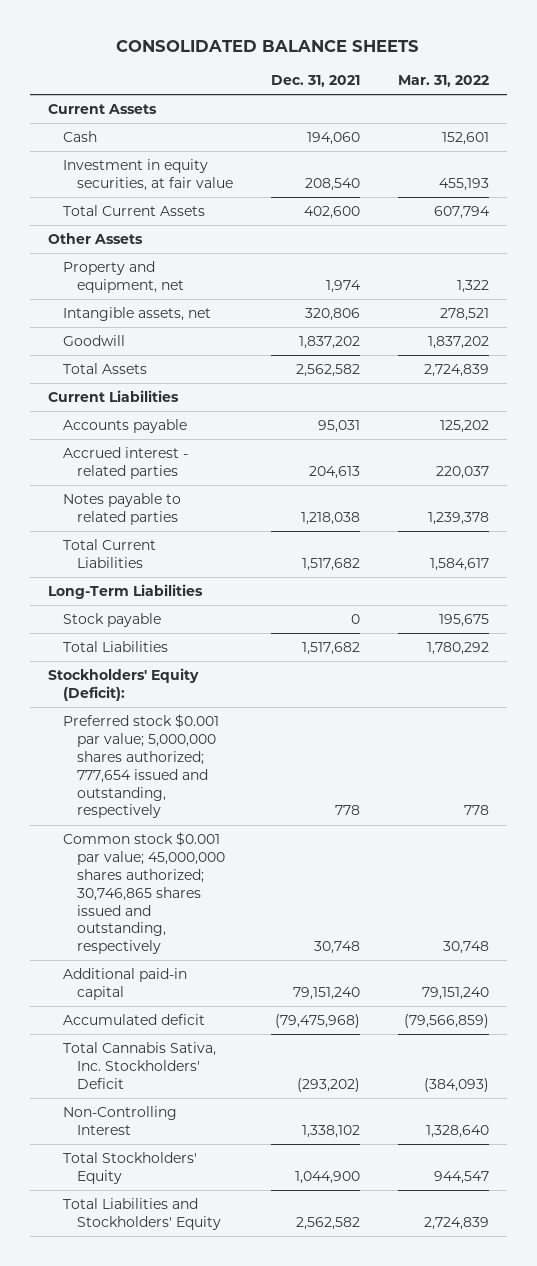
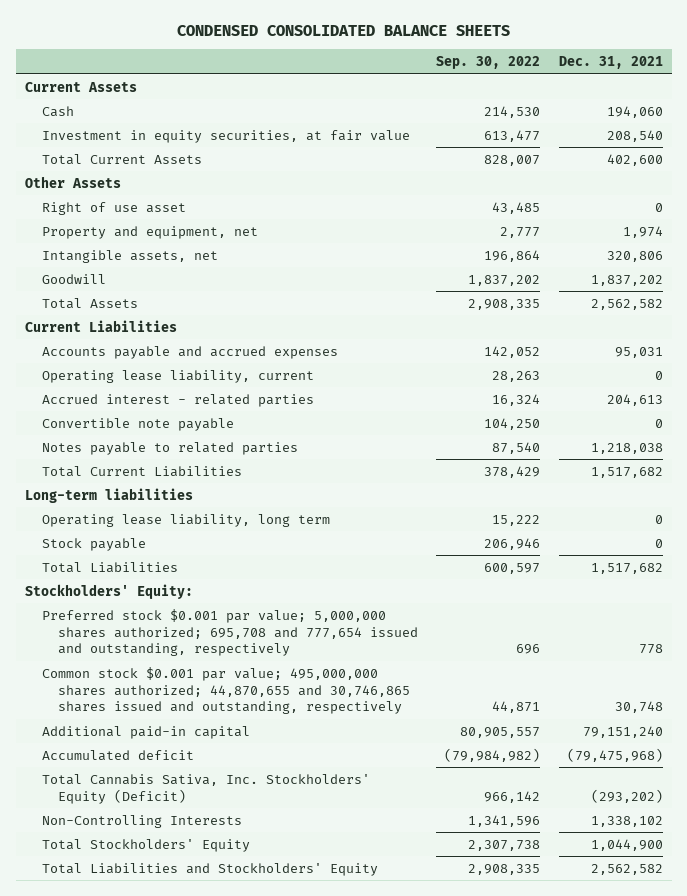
[116,39,420,52] CONSOLIDATED BALANCE SHEETS -> [176,25,510,37] CONDENSED CONSOLIDATED BALANCE SHEETS
[397,74,489,87] Mar. 31, 2022 -> none
none -> [436,56,541,70] Sep. 30, 2022
none -> [41,201,186,215] Right of use asset
[62,419,187,434] Accounts payable -> [41,345,338,359] Accounts payable and accrued expenses
none -> [41,369,314,383] Operating lease liability, current
none -> [41,417,234,431] Convertible note payable
[48,584,204,600] Long-Term Liabilities -> [24,487,193,503] Long-term liabilities
none -> [41,513,330,527] Operating lease liability, long term
[48,668,200,702] Stockholders' Equity (Deficit): -> [24,583,193,599] Stockholders' Equity:
[62,714,219,819] Preferred stock $0.001 par value; 5,000,000 shares authorized; 777,654 issued and outstanding, respectively -> [41,608,419,657] Preferred stock $0.001 par value; 5,000,000 shares authorized; 695,708 and 777,654 issued and outstanding, respectively
[62,832,226,955] Common stock $0.001 par value; 45,000,000 shares authorized; 30,746,865 shares issued and outstanding, respectively -> [41,666,411,715] Common stock $0.001 par value; 495,000,000 shares authorized; 44,870,655 and 30,746,865 shares issued and outstanding, respectively
[62,1042,216,1089] Total Cannabis Sativa, Inc. Stockholders' Deficit -> [41,773,370,804] Total Cannabis Sativa, Inc. Stockholders' Equity (Deficit)
[62,1106,177,1136] Non-Controlling Interest -> [41,814,242,828] Non-Controlling Interests

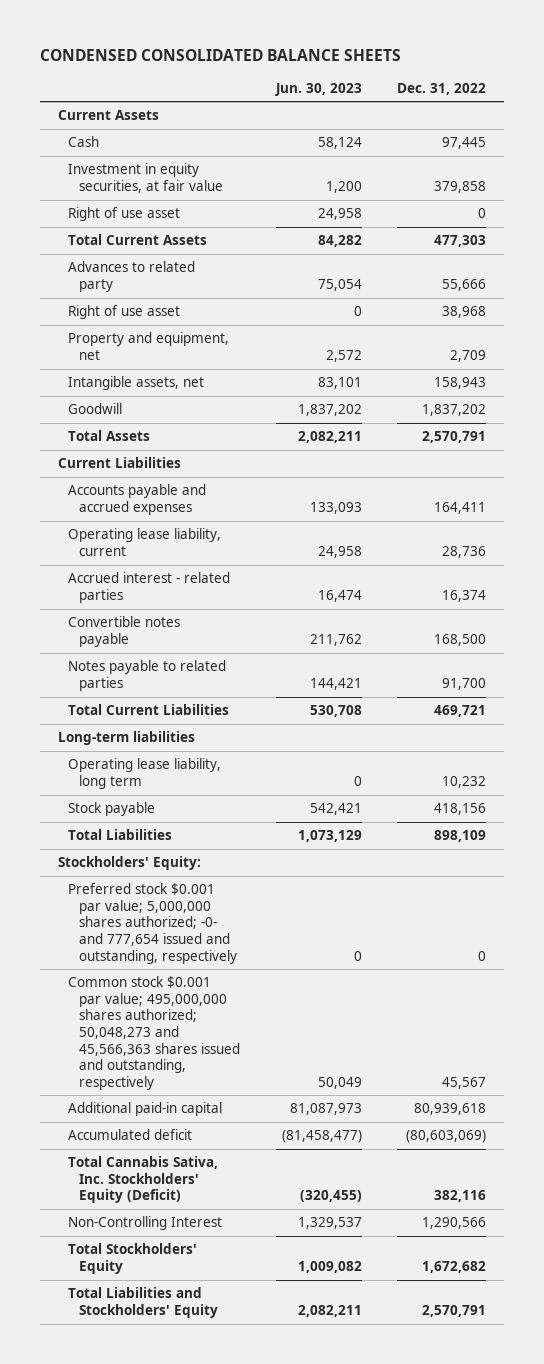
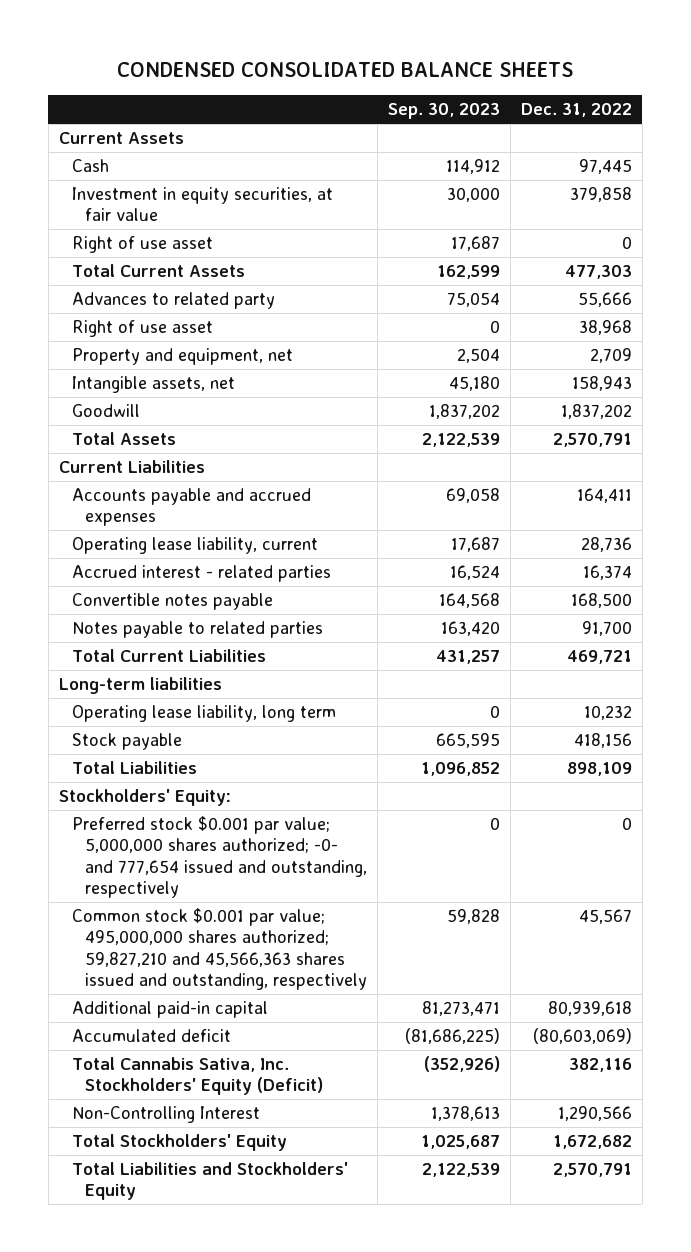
[274,82,362,96] Jun. 30, 2023 -> none
none -> [388,103,501,120] Sep. 30, 2023
[68,976,241,1090] Common stock $0.001 par value; 495,000,000 shares authorized; 50,048,273 and 45,566,363 shares issued and outstanding, respectively -> [72,908,368,990] Common stock $0.001 par value; 495,000,000 shares authorized; 59,827,210 and 45,566,363 shares issued and outstanding, respectively

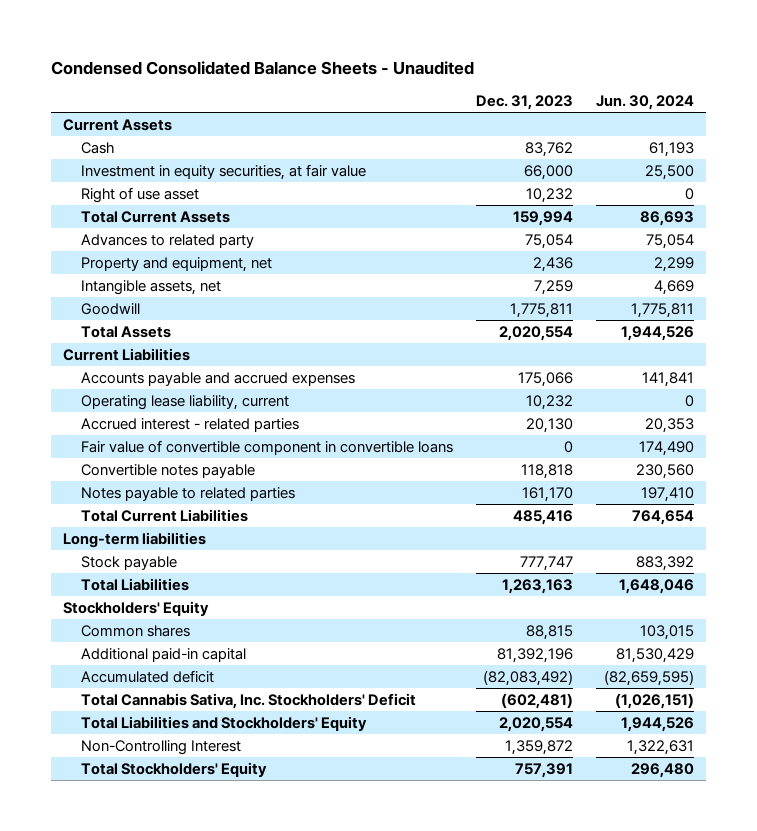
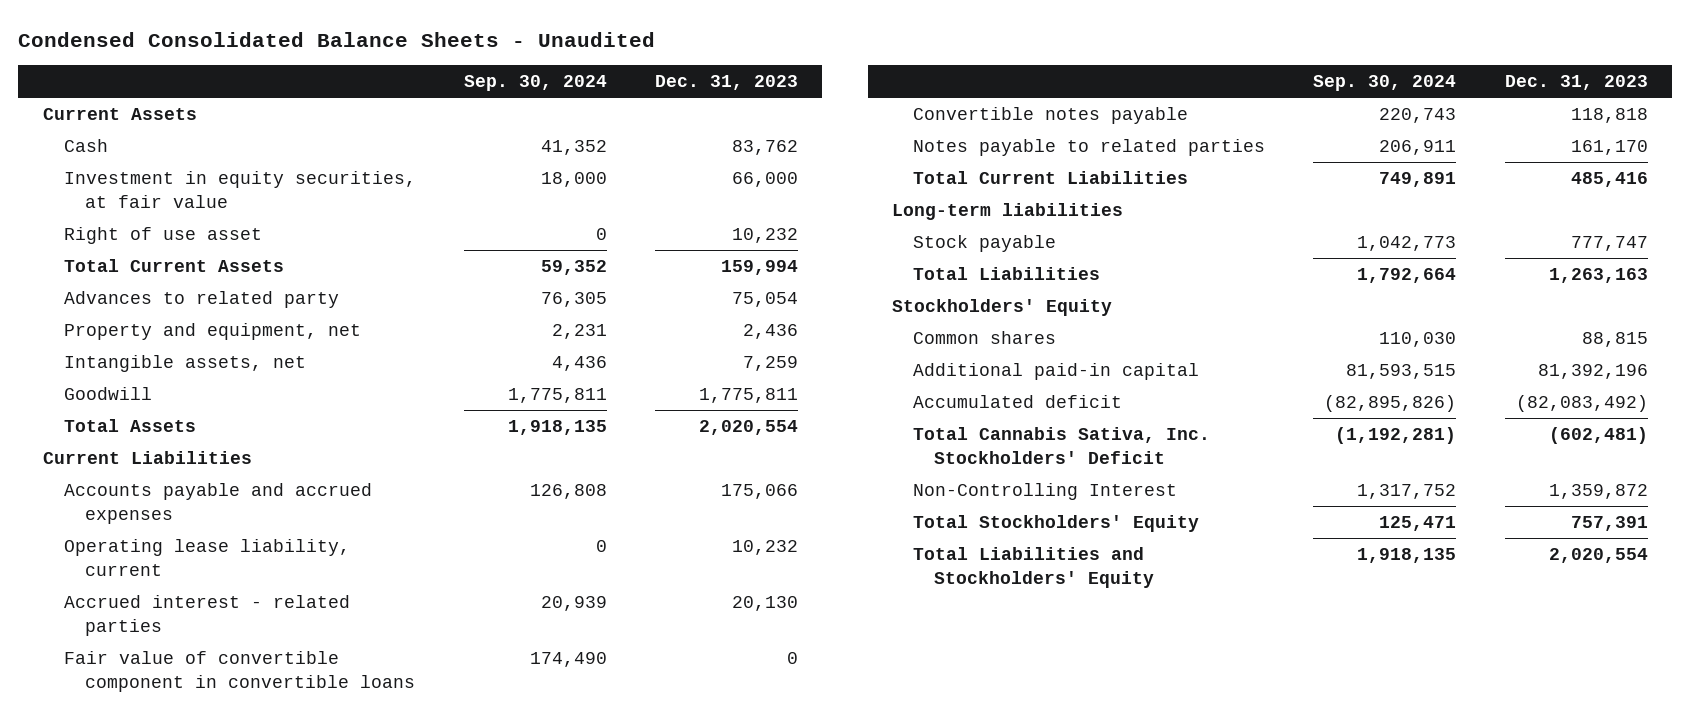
[596,94,695,110] Jun. 30, 2024 -> none
none -> [464,75,608,92] Sep. 30, 2024
[80,716,367,732] Total Liabilities and Stockholders' Equity -> [913,547,1155,588] Total Liabilities and Stockholders' Equity

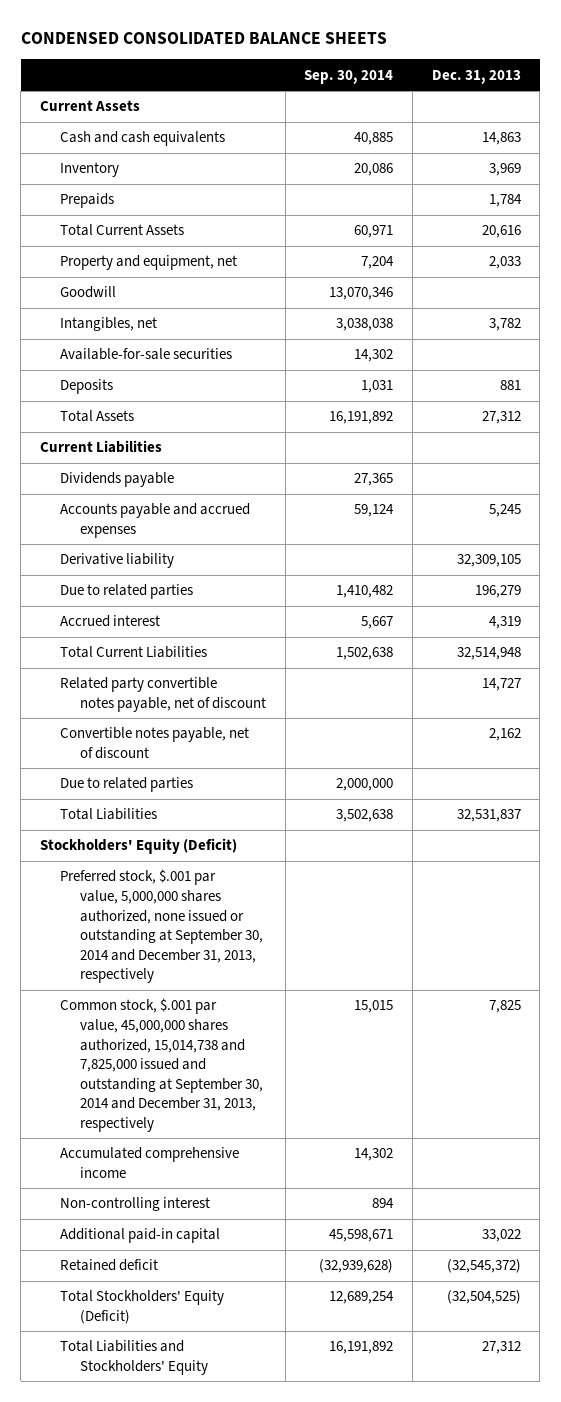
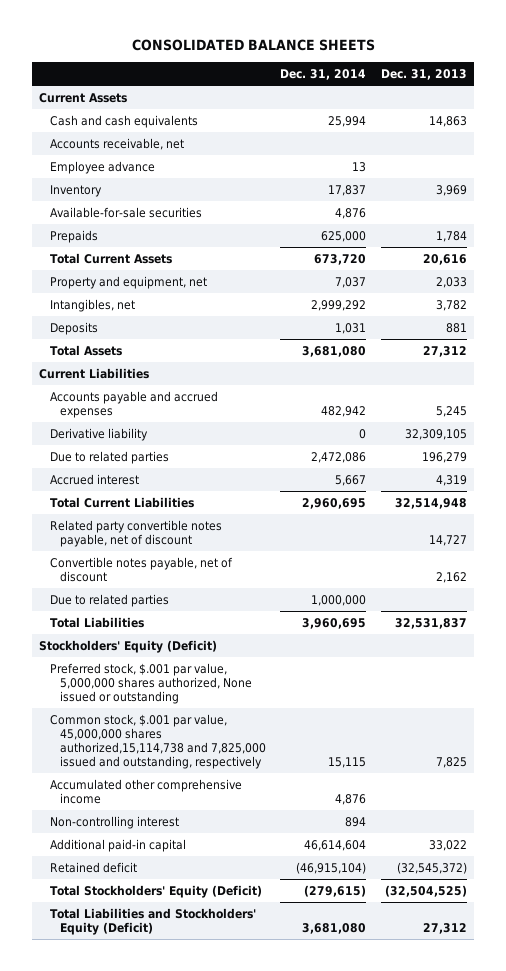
[20,32,387,45] CONDENSED CONSOLIDATED BALANCE SHEETS -> [132,39,376,52] CONSOLIDATED BALANCE SHEETS
[304,69,394,84] Sep. 30, 2014 -> none
none -> [280,69,367,81] Dec. 31, 2014
none -> [49,137,184,150] Accounts receivable, net
none -> [49,160,155,174] Employee advance
[60,348,233,361] Available-for-sale securities -> [49,206,202,218] Available-for-sale securities
[60,286,117,299] Goodwill -> none
[60,472,175,488] Dividends payable -> none
[60,869,264,984] Preferred stock, $.001 par value, 5,000,000 shares authorized, none issued or outstanding at September 30, 2014 and December 31, 2013, respectively -> [49,662,253,704] Preferred stock, $.001 par value, 5,000,000 shares authorized, None issued or outstanding
[60,998,264,1133] Common stock, $.001 par value, 45,000,000 shares authorized, 15,014,738 and 7,825,000 issued and outstanding at September 30, 2014 and December 31, 2013, respectively -> [49,713,267,770] Common stock, $.001 par value, 45,000,000 shares authorized,15,114,738 and 7,825,000 issued and outstanding, respectively
[60,1147,240,1179] Accumulated comprehensive income -> [49,778,242,804] Accumulated other comprehensive income
[60,1340,209,1376] Total Liabilities and Stockholders' Equity -> [49,907,256,935] Total Liabilities and Stockholders' Equity (Deficit)

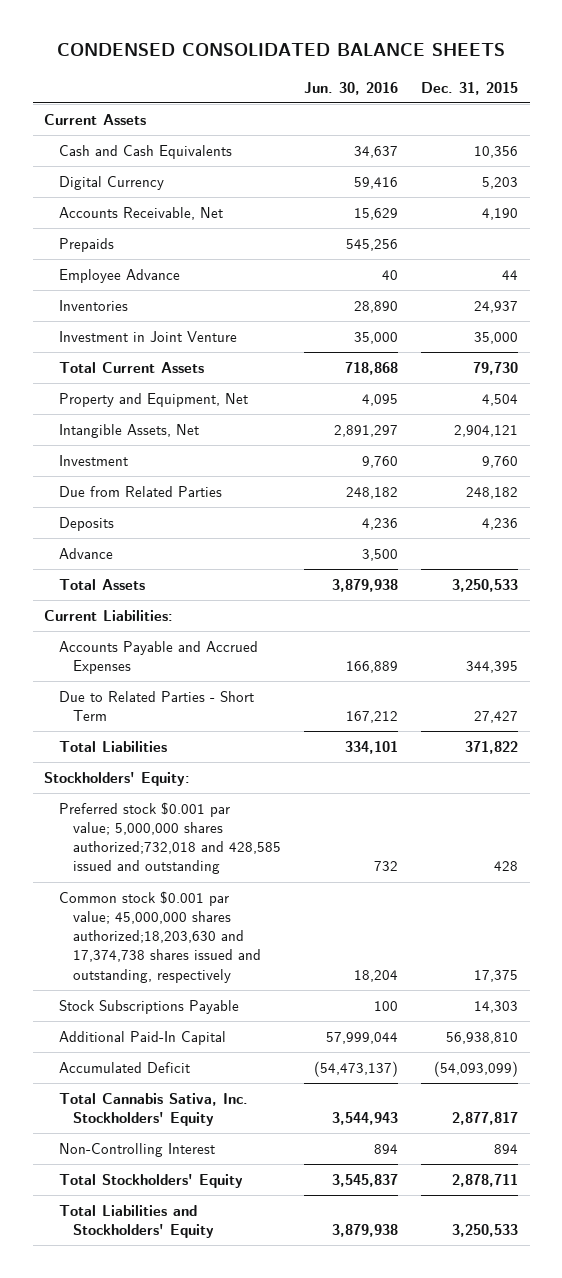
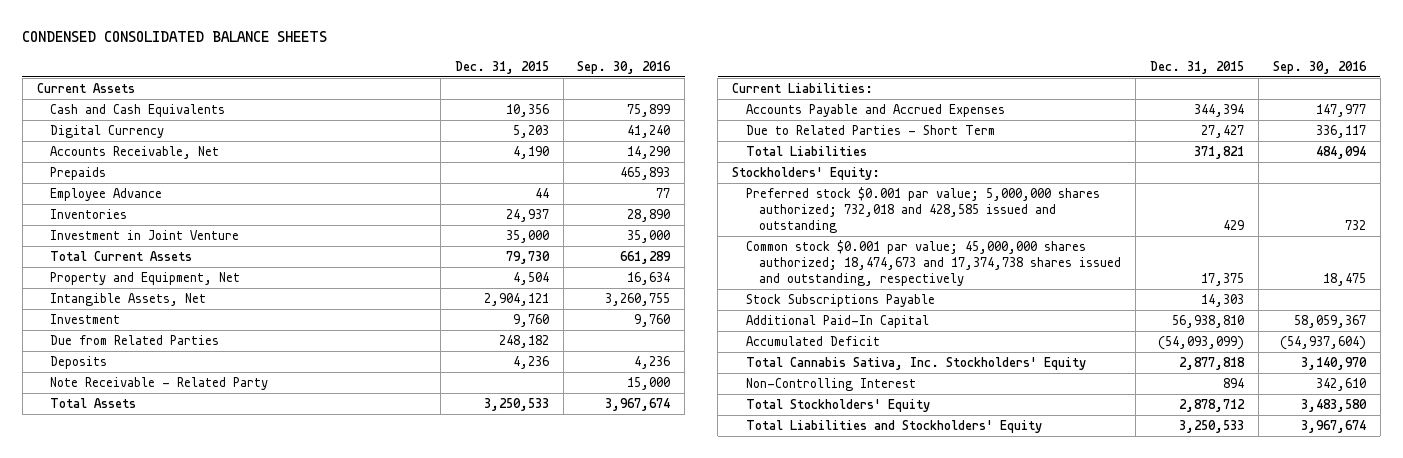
[304,81,399,95] Jun. 30, 2016 -> none
none -> [577,60,672,74] Sep. 30, 2016
[58,547,113,559] Advance -> none
none -> [50,377,269,391] Note Receivable - Related Party
[466,661,519,674] 344,395 -> [1194,104,1245,118] 344,394
[465,740,519,754] 371,822 -> [1194,146,1245,160] 371,821
[58,801,282,875] Preferred stock $0.001 par value; 5,000,000 shares authorized;732,018 and 428,585 issued and outstanding -> [745,187,1100,233] Preferred stock $0.001 par value; 5,000,000 shares authorized; 732,018 and 428,585 issued and outstanding
[494,861,519,872] 428 -> [1223,219,1245,230] 429
[58,890,262,983] Common stock $0.001 par value; 45,000,000 shares authorized;18,203,630 and 17,374,738 shares issued and outstanding, respectively -> [745,240,1122,286] Common stock $0.001 par value; 45,000,000 shares authorized; 18,474,673 and 17,374,738 shares issued and outstanding, respectively
[452,1112,519,1126] 2,877,817 -> [1179,357,1246,371] 2,877,818
[452,1173,519,1187] 2,878,711 -> [1179,399,1246,413] 2,878,712

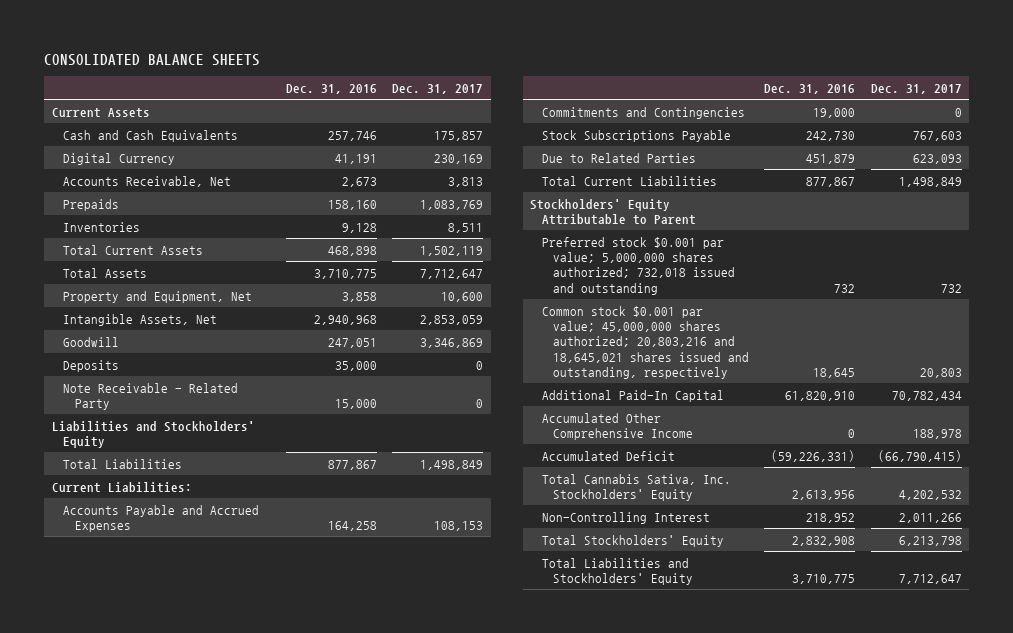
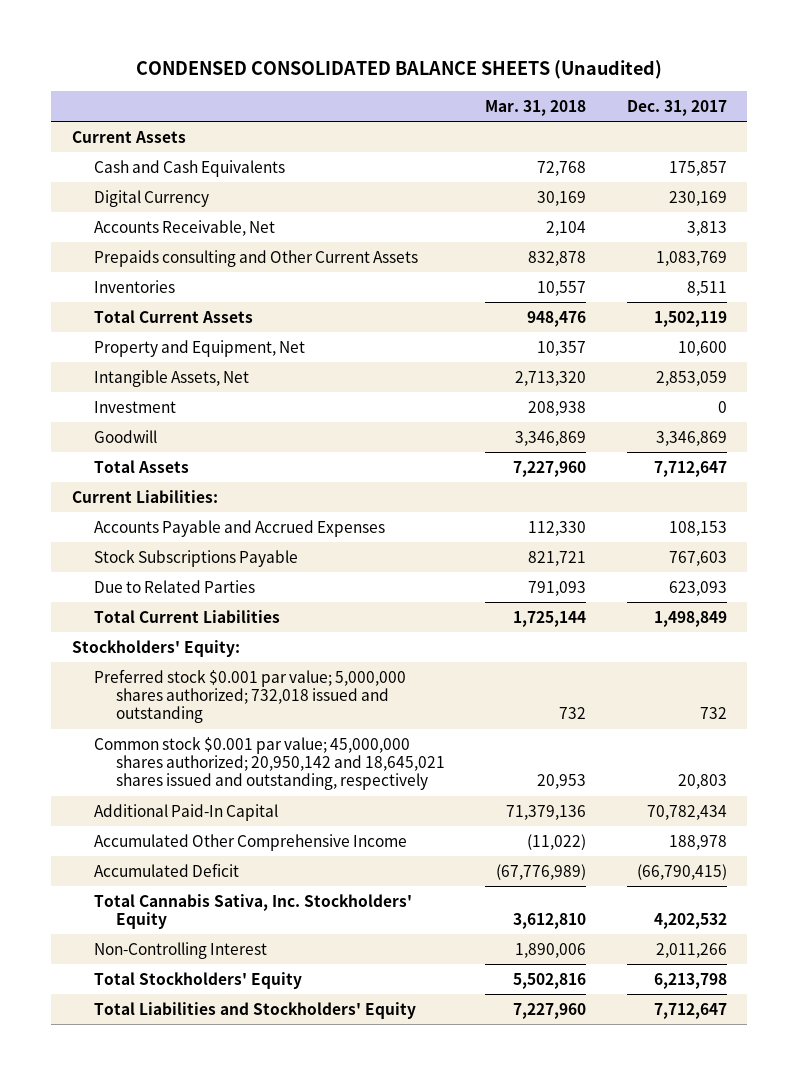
[44,53,261,66] CONSOLIDATED BALANCE SHEETS -> [136,60,663,80] CONDENSED CONSOLIDATED BALANCE SHEETS (Unaudited)
[285,83,377,94] Dec. 31, 2016 -> none
none -> [485,99,587,116] Mar. 31, 2018
[63,198,120,211] Prepaids -> [93,249,418,267] Prepaids consulting and Other Current Assets
none -> [93,400,176,413] Investment
[63,359,120,372] Deposits -> none
[63,382,239,410] Note Receivable - Related Party -> none
[51,420,255,448] Liabilities and Stockholders' Equity -> none
[63,458,183,469] Total Liabilities -> none
[63,267,148,278] Total Assets -> [93,459,189,473] Total Assets
[541,106,745,119] Commitments and Contingencies -> none
[530,198,696,225] Stockholders' Equity Attributable to Parent -> [71,639,240,657] Stockholders' Equity:
[541,305,750,379] Common stock $0.001 par value; 45,000,000 shares authorized; 20,803,216 and 18,645,021 shares issued and outstanding, respectively -> [93,736,445,790] Common stock $0.001 par value; 45,000,000 shares authorized; 20,950,142 and 18,645,021 shares issued and outstanding, respectively

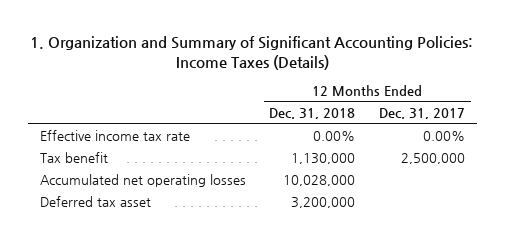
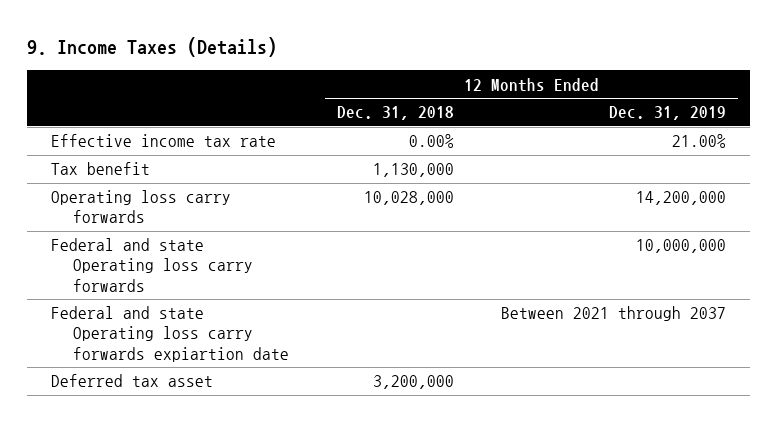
[30,36,474,71] 1. Organization and Summary of Significant Accounting Policies: Income Taxes (Details) -> [26,37,277,58] 9. Income Taxes (Details)
[379,108,466,120] Dec. 31, 2017 -> none
none -> [609,106,727,121] Dec. 31, 2019
[39,174,246,188] Accumulated net operating losses -> [50,190,231,224] Operating loss carry forwards
none -> [50,238,254,292] Federal and state Operating loss carry forwards
none -> [50,306,290,362] Federal and state Operating loss carry forwards expiartion date

